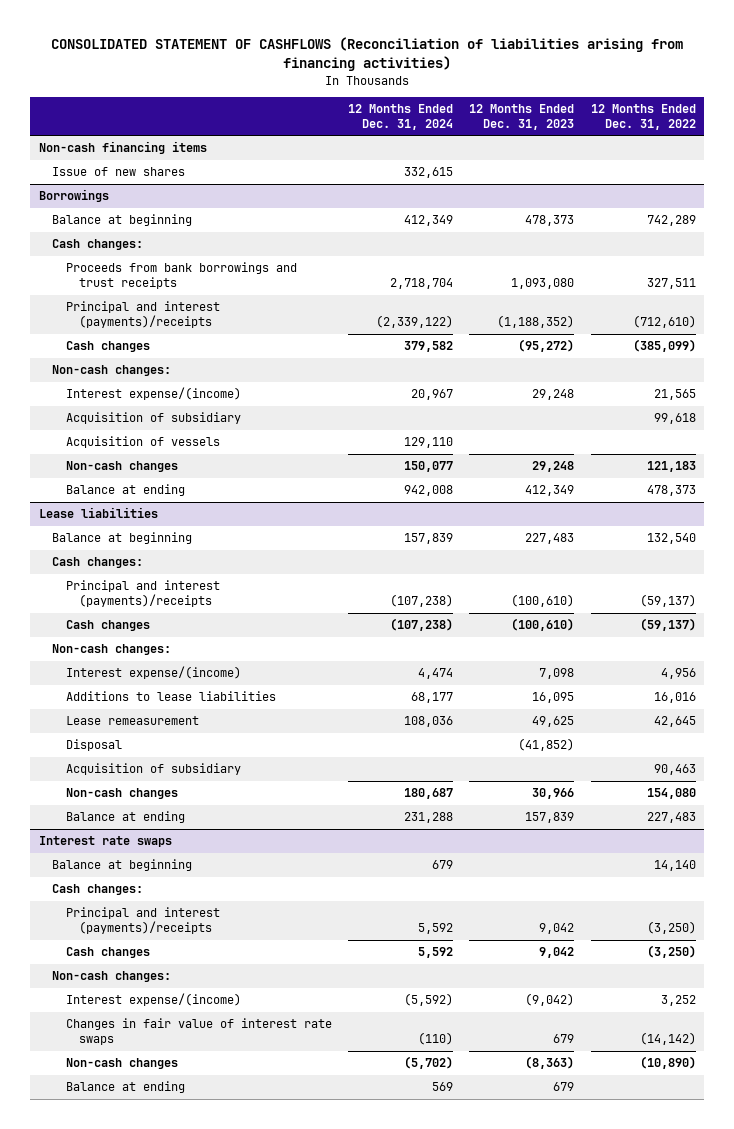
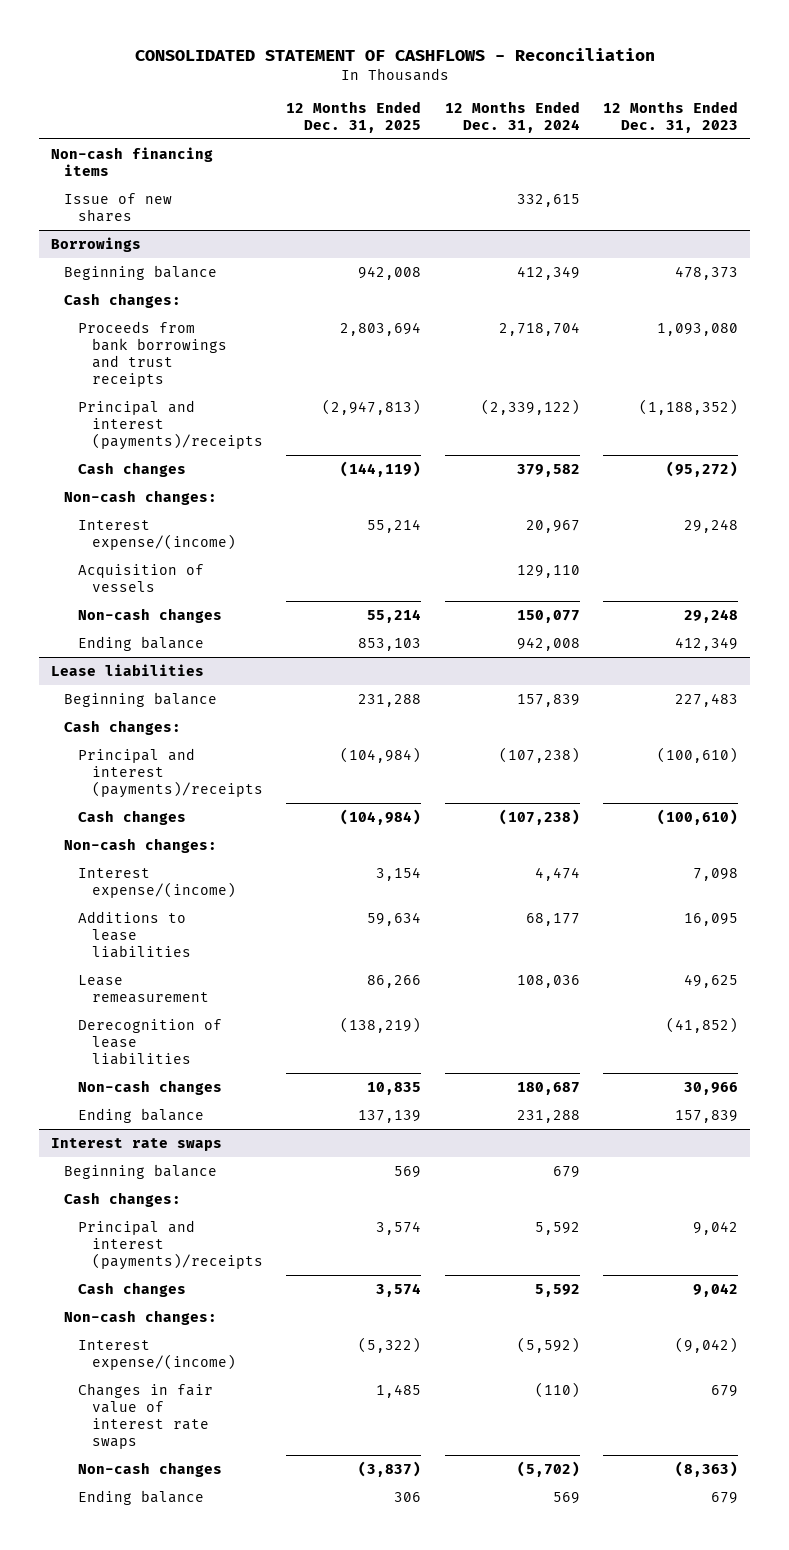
[51,37,684,72] CONSOLIDATED STATEMENT OF CASHFLOWS (Reconciliation of liabilities arising from financing activities) -> [134,47,655,61] CONSOLIDATED STATEMENT OF CASHFLOWS - Reconciliation
[590,104,696,130] 12 Months Ended Dec. 31, 2022 -> none
none -> [286,101,422,134] 12 Months Ended Dec. 31, 2025
[52,214,193,227] Balance at beginning -> [64,264,218,280] Beginning balance
[65,412,241,425] Acquisition of subsidiary -> none
[65,484,185,497] Balance at ending -> [77,635,204,651] Ending balance
[52,532,193,545] Balance at beginning -> [64,691,218,707] Beginning balance
[65,763,241,776] Acquisition of subsidiary -> none
[65,739,122,752] Disposal -> [77,1018,222,1065] Derecognition of lease liabilities
[65,811,185,824] Balance at ending -> [77,1107,204,1123] Ending balance
[52,859,193,872] Balance at beginning -> [64,1163,218,1179] Beginning balance
[65,1081,185,1094] Balance at ending -> [77,1489,204,1505] Ending balance

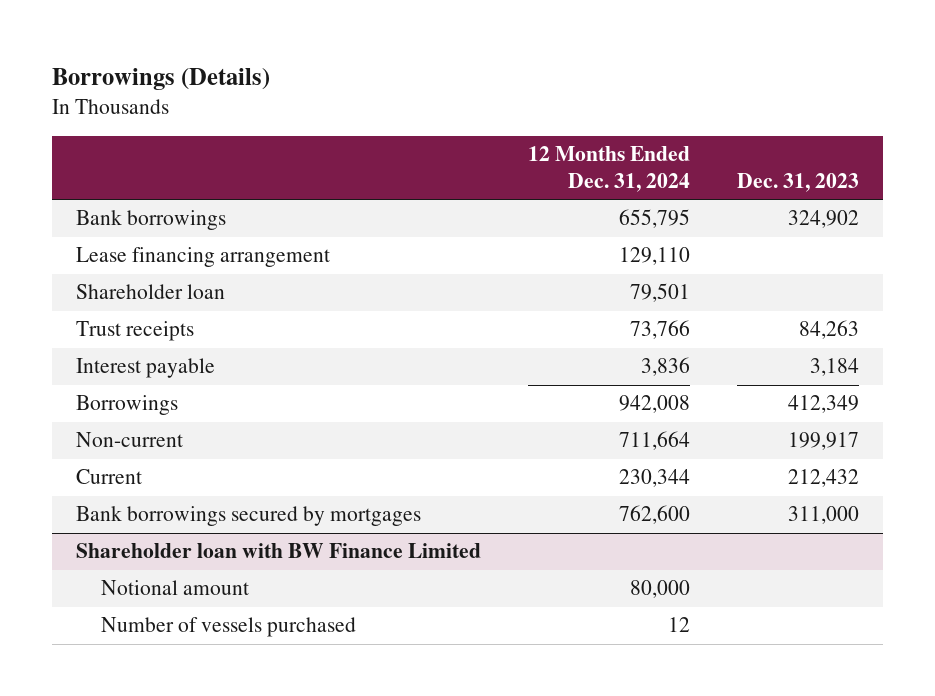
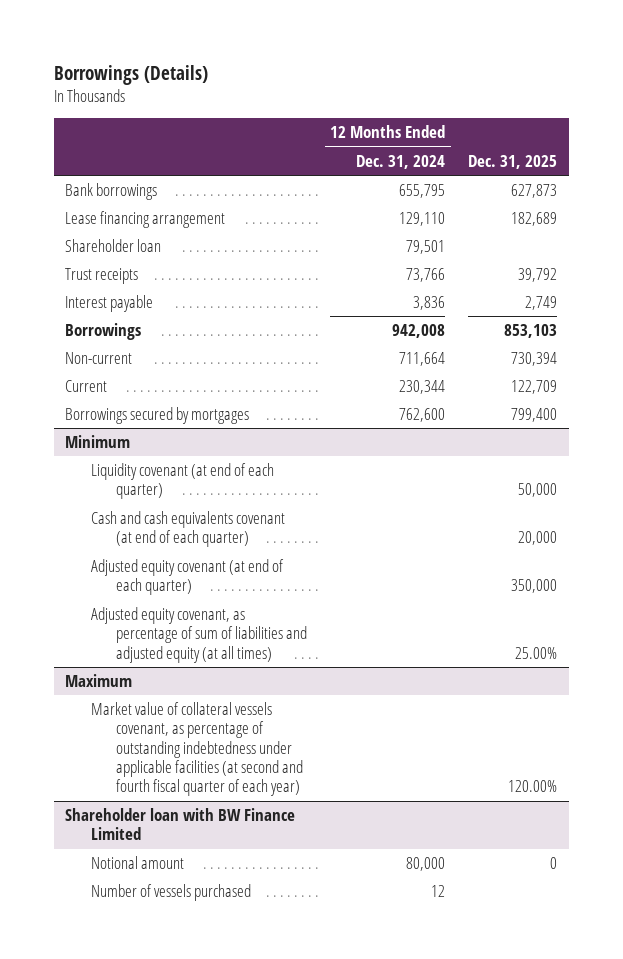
[737,173,860,193] Dec. 31, 2023 -> none
none -> [468,154,558,169] Dec. 31, 2025
[75,506,421,527] Bank borrowings secured by mortgages -> [65,407,250,425] Borrowings secured by mortgages
none -> [65,435,131,449] Minimum
none -> [90,463,274,500] Liquidity covenant (at end of each quarter)
none -> [90,511,285,548] Cash and cash equivalents covenant (at end of each quarter)
none -> [90,559,284,596] Adjusted equity covenant (at end of each quarter)
none -> [90,607,308,663] Adjusted equity covenant, as percentage of sum of liabilities and adjusted equity (at all times)
none -> [65,674,133,688] Maximum
none -> [90,702,304,797] Market value of collateral vessels covenant, as percentage of outstanding indebtedness under applicable facilities (at second and fourth fiscal quarter of each year)

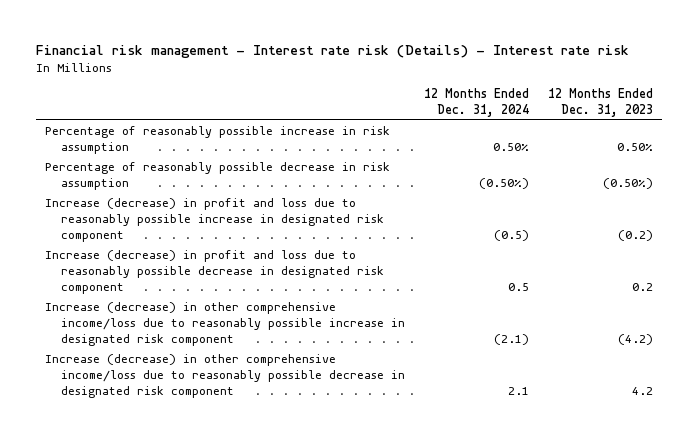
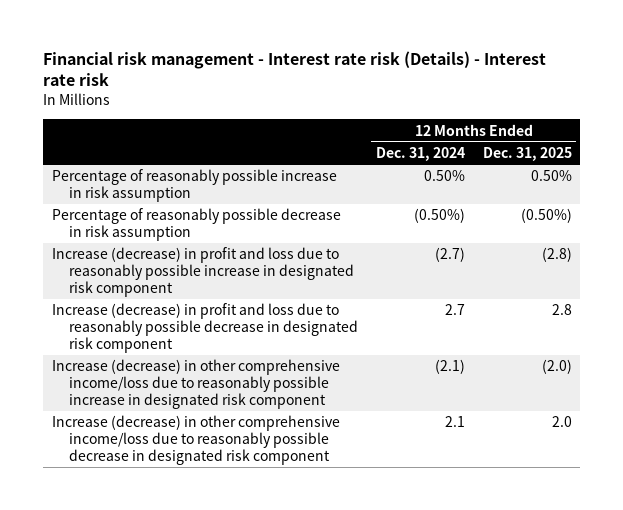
[547,88,653,118] 12 Months Ended Dec. 31, 2023 -> none
none -> [482,147,572,162] Dec. 31, 2025
[494,229,530,241] (0.5) -> [434,247,465,263] (2.7)
[508,282,530,291] 0.5 -> [444,304,465,316] 2.7

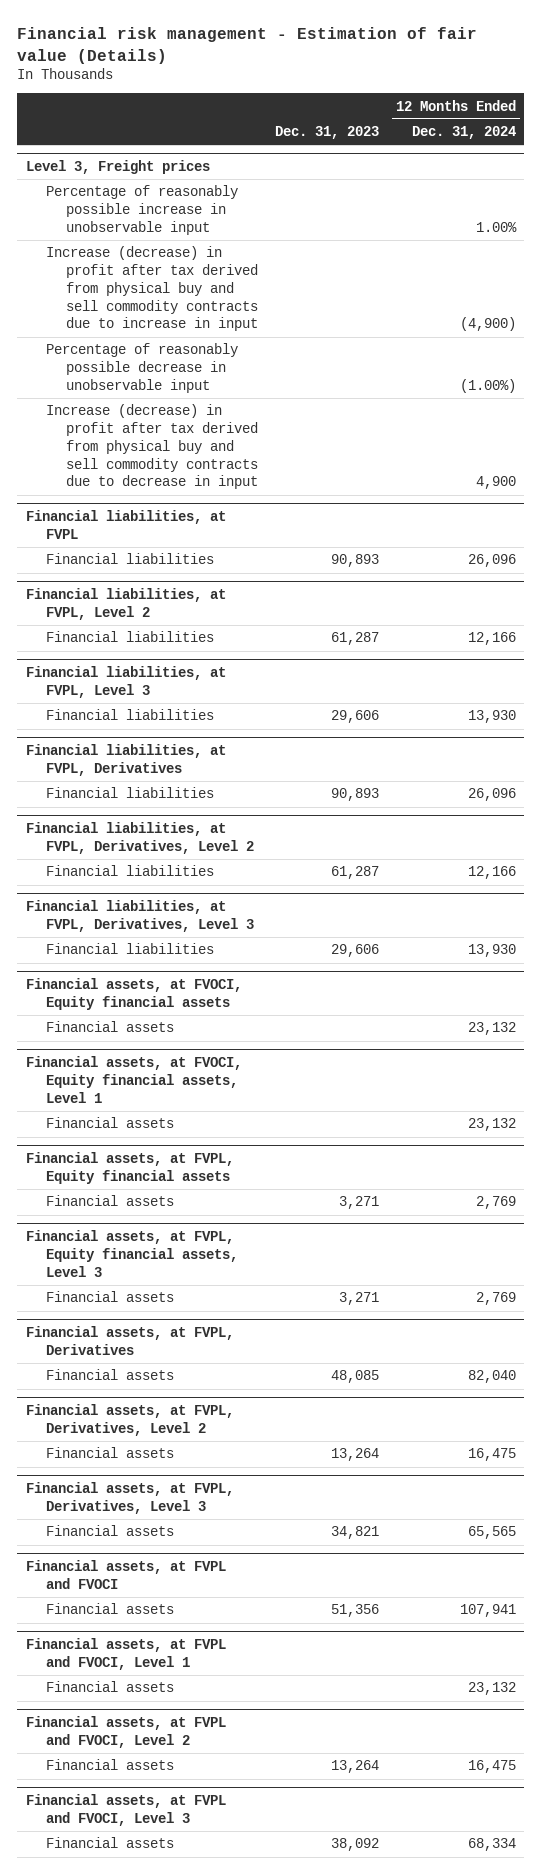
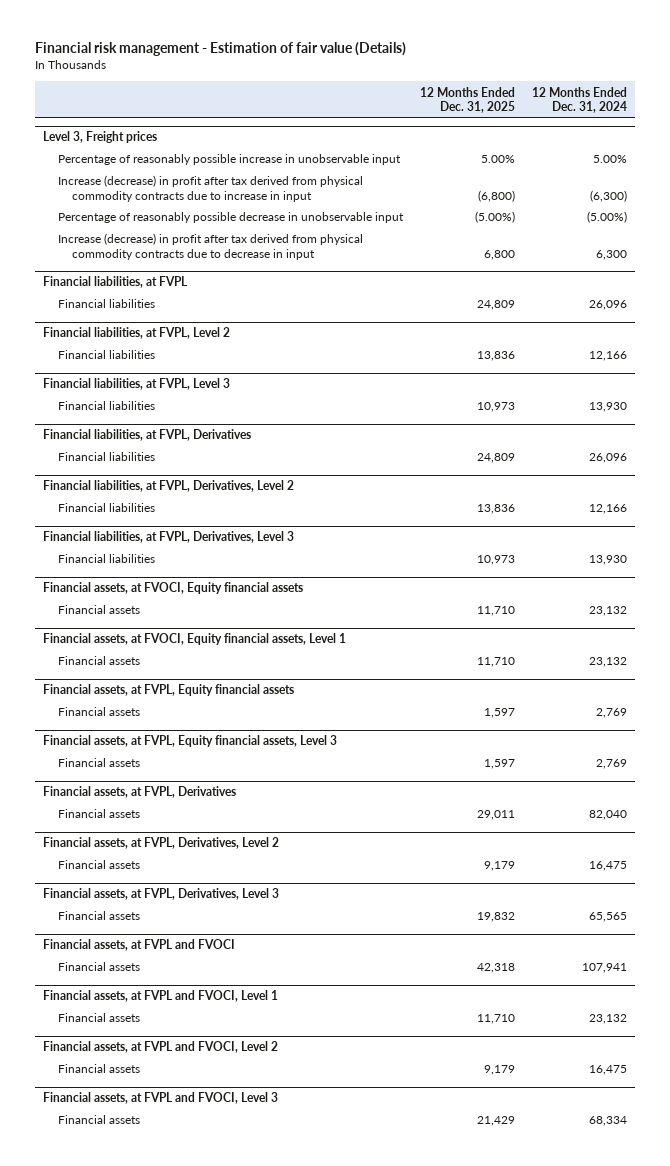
[275,126,380,140] Dec. 31, 2023 -> none
none -> [419,86,515,113] 12 Months Ended Dec. 31, 2025
[475,221,517,232] 1.00% -> [592,155,627,164] 5.00%
[46,246,259,332] Increase (decrease) in profit after tax derived from physical buy and sell commodity contracts due to increase in input -> [57,175,363,202] Increase (decrease) in profit after tax derived from physical commodity contracts due to increase in input
[459,317,516,332] (4,900) -> [589,189,627,202] (6,300)
[459,378,516,393] (1.00%) -> [586,211,627,224] (5.00%)
[46,404,259,490] Increase (decrease) in profit after tax derived from physical buy and sell commodity contracts due to decrease in input -> [57,233,363,260] Increase (decrease) in profit after tax derived from physical commodity contracts due to decrease in input
[475,476,516,490] 4,900 -> [595,249,627,260] 6,300

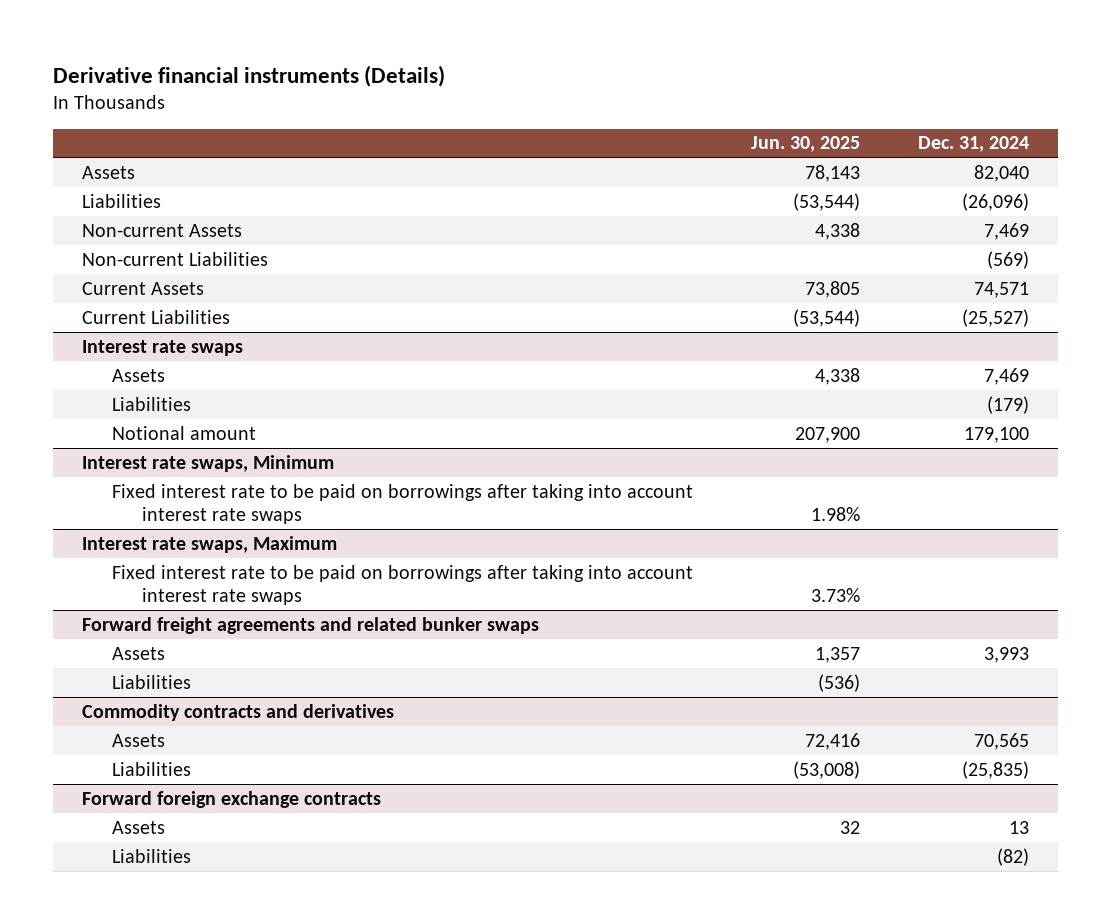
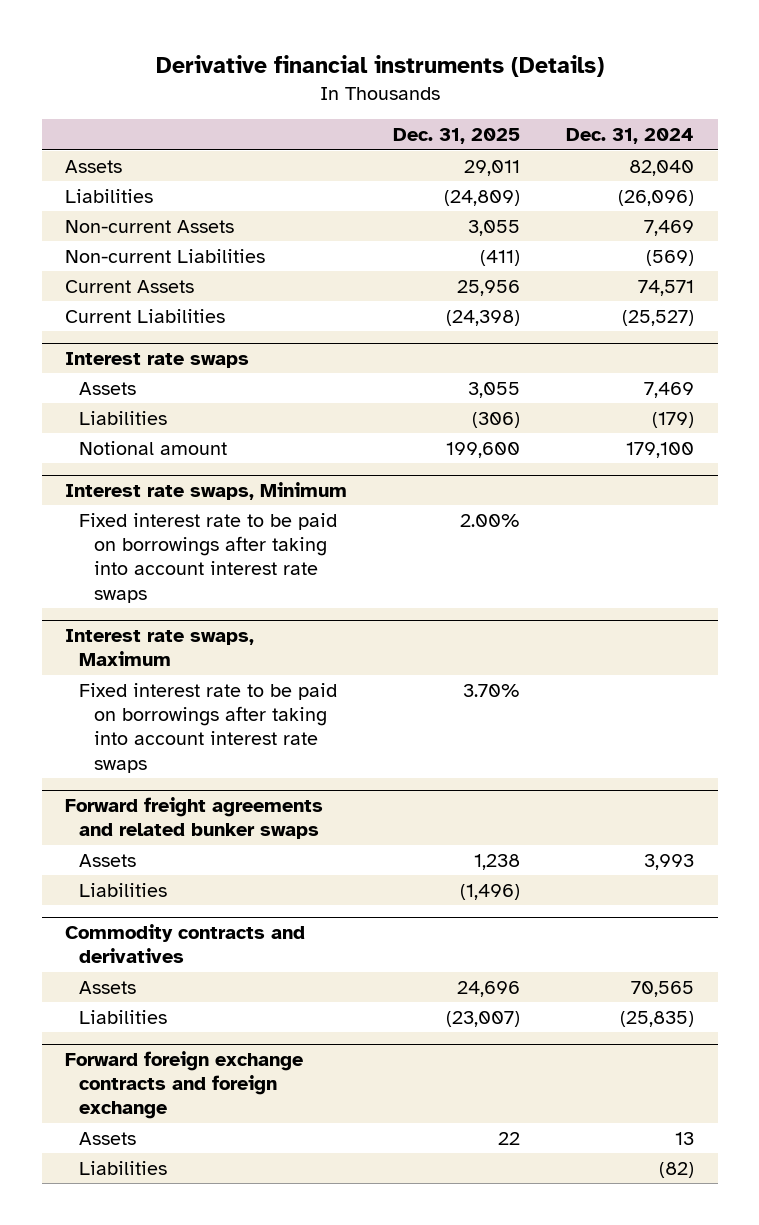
[750,136,860,153] Jun. 30, 2025 -> none
none -> [393,128,521,145] Dec. 31, 2025
[81,790,381,808] Forward foreign exchange contracts -> [64,1051,303,1120] Forward foreign exchange contracts and foreign exchange

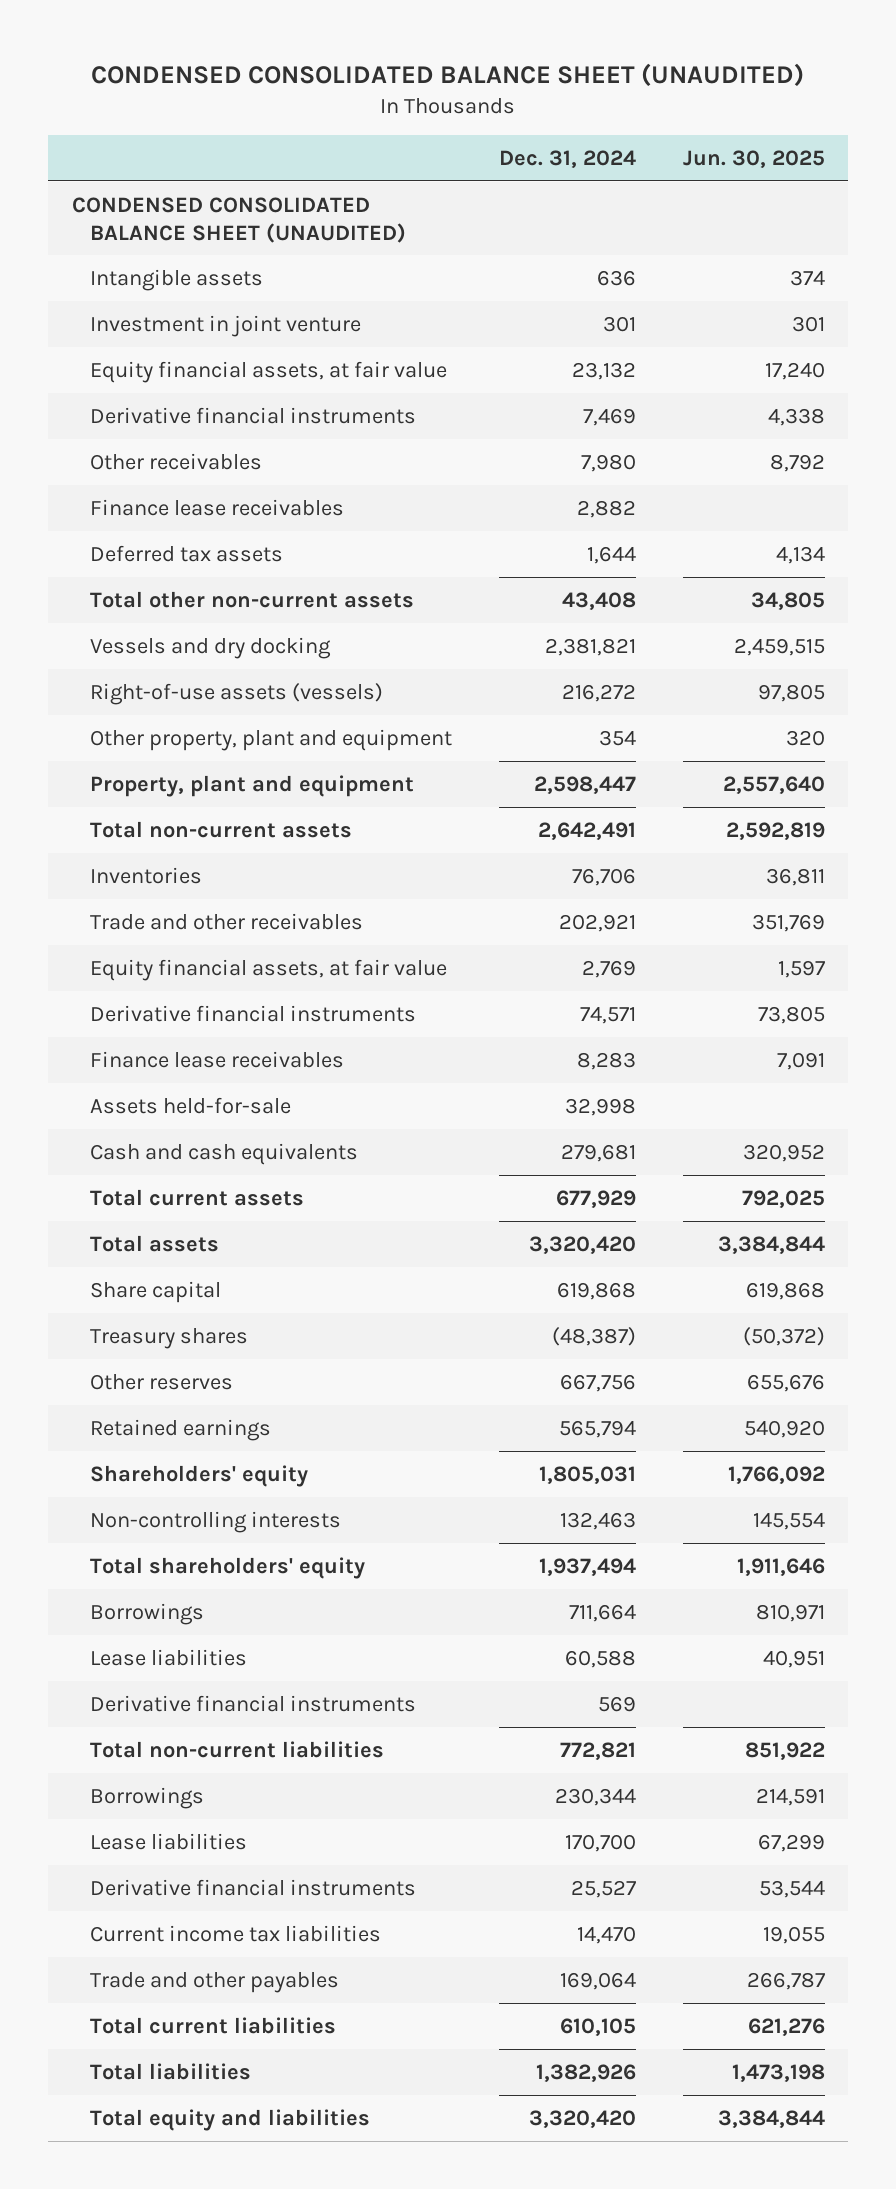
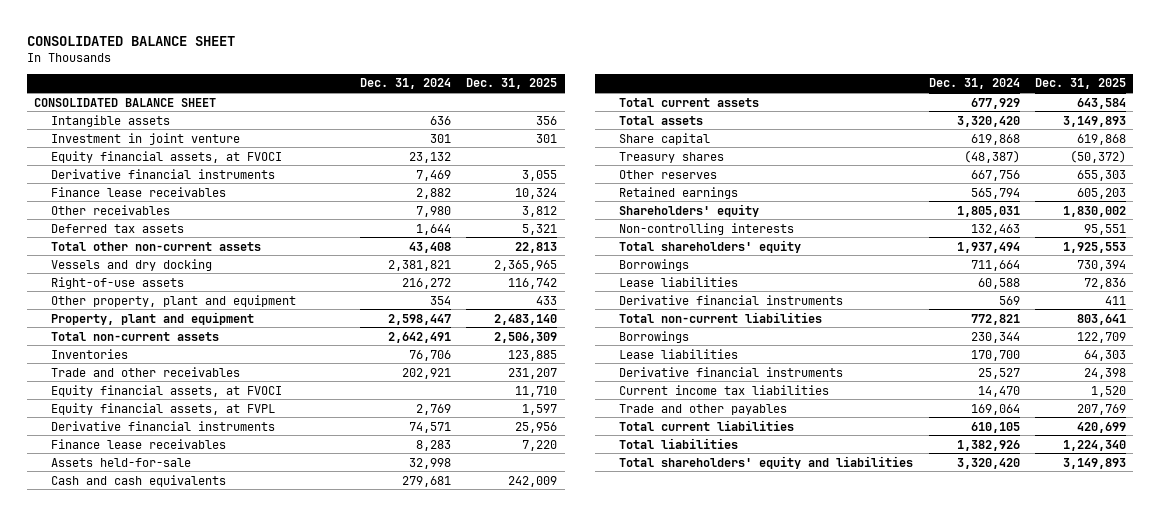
[91,62,805,87] CONDENSED CONSOLIDATED BALANCE SHEET (UNAUDITED) -> [26,35,235,46] CONSOLIDATED BALANCE SHEET
[682,149,825,168] Jun. 30, 2025 -> none
none -> [466,78,558,90] Dec. 31, 2025
[71,196,406,243] CONDENSED CONSOLIDATED BALANCE SHEET (UNAUDITED) -> [34,97,217,107] CONSOLIDATED BALANCE SHEET
[89,360,447,383] Equity financial assets, at fair value -> [51,150,283,163] Equity financial assets, at FVOCI
[89,452,262,470] Other receivables -> [51,204,171,215] Other receivables
[89,682,383,705] Right-of-use assets (vessels) -> [51,276,185,289] Right-of-use assets
none -> [51,384,283,397] Equity financial assets, at FVOCI
[89,958,447,981] Equity financial assets, at fair value -> [51,402,276,415] Equity financial assets, at FVPL
[89,2108,370,2131] Total equity and liabilities -> [619,455,914,469] Total shareholders' equity and liabilities

